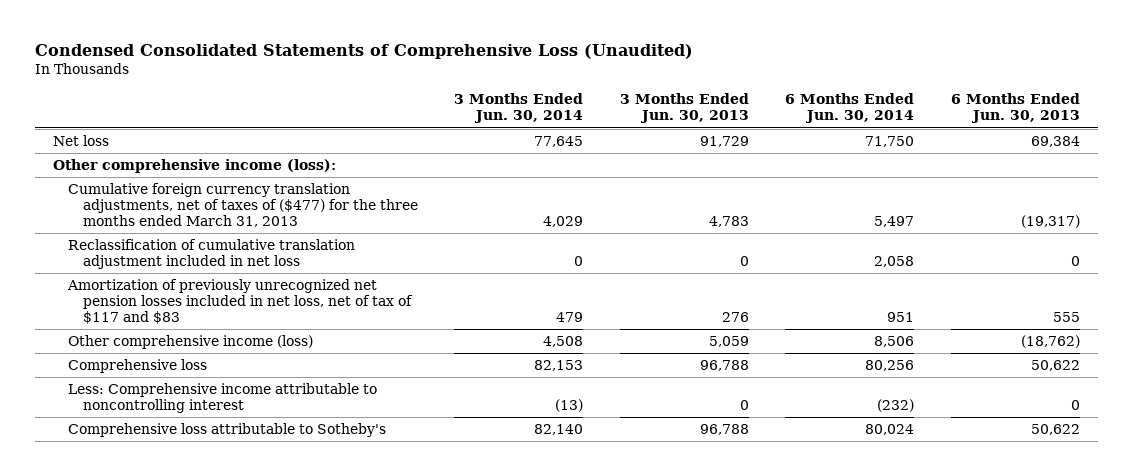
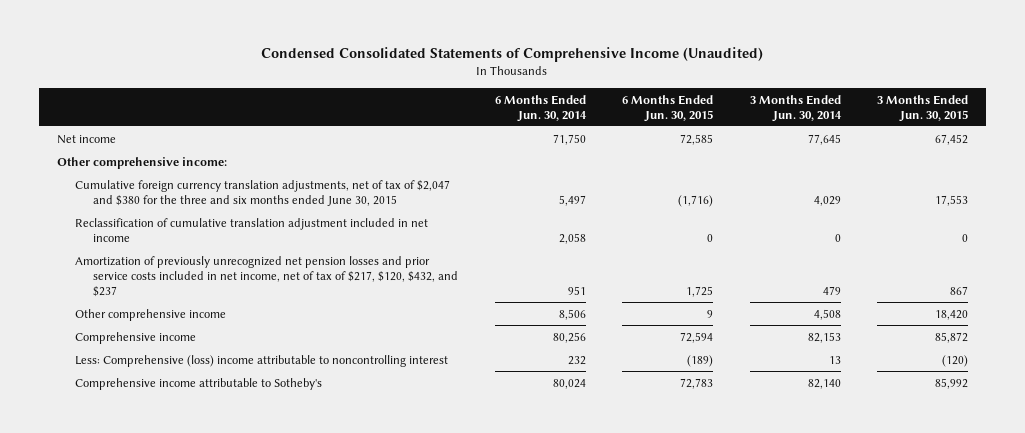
[34,43,693,59] Condensed Consolidated Statements of Comprehensive Loss (Unaudited) -> [261,47,764,63] Condensed Consolidated Statements of Comprehensive Income (Unaudited)
[619,93,749,124] 3 Months Ended Jun. 30, 2013 -> none
[950,93,1080,124] 6 Months Ended Jun. 30, 2013 -> none
none -> [622,94,714,122] 6 Months Ended Jun. 30, 2015
none -> [877,94,969,122] 3 Months Ended Jun. 30, 2015
[52,134,109,146] Net loss -> [56,134,116,144] Net income
[52,158,336,173] Other comprehensive income (loss): -> [56,156,227,169] Other comprehensive income:
[67,182,418,228] Cumulative foreign currency translation adjustments, net of taxes of ($477) for the three months ended March 31, 2013 -> [75,179,451,206] Cumulative foreign currency translation adjustments, net of tax of $2,047 and $380 for the three and six months ended June 30, 2015
[67,238,355,270] Reclassification of cumulative translation adjustment included in net loss -> [75,217,429,242] Reclassification of cumulative translation adjustment included in net income
[66,278,413,325] Amortization of previously unrecognized net pension losses included in net loss, net of tax of $117 and $83 -> [75,255,459,297] Amortization of previously unrecognized net pension losses and prior service costs included in net income, net of tax of $217, $120, $432, and $237
[67,334,313,349] Other comprehensive income (loss) -> [75,308,227,321] Other comprehensive income
[67,358,207,373] Comprehensive loss -> [75,331,197,344] Comprehensive income
[67,382,377,414] Less: Comprehensive income attributable to noncontrolling interest -> [75,354,449,367] Less: Comprehensive (loss) income attributable to noncontrolling interest
[555,399,584,413] (13) -> [828,355,841,364] 13
[877,399,915,413] (232) -> [567,355,586,365] 232
[67,422,386,437] Comprehensive loss attributable to Sotheby's -> [75,377,323,390] Comprehensive income attributable to Sotheby's

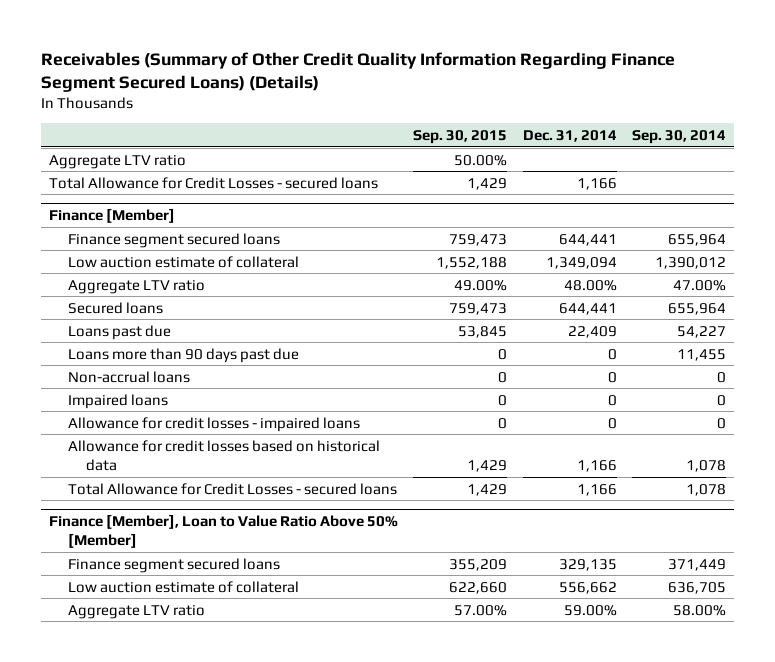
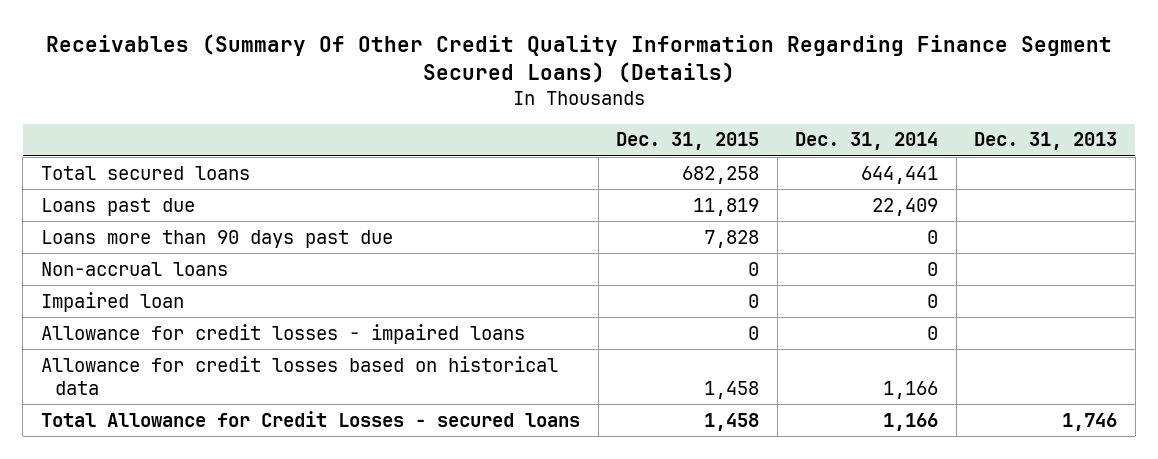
[41,51,676,93] Receivables (Summary of Other Credit Quality Information Regarding Finance Segment Secured Loans) (Details) -> [46,33,1113,84] Receivables (Summary Of Other Credit Quality Information Regarding Finance Segment Secured Loans) (Details)
[413,130,508,145] Sep. 30, 2015 -> none
[632,130,727,145] Sep. 30, 2014 -> none
none -> [616,132,760,151] Dec. 31, 2015
none -> [974,132,1118,151] Dec. 31, 2013
[49,154,187,169] Aggregate LTV ratio -> none
[49,176,379,189] Total Allowance for Credit Losses - secured loans -> none
[49,208,176,224] Finance [Member] -> none
[67,232,280,248] Finance segment secured loans -> none
[67,255,299,268] Low auction estimate of collateral -> none
[67,279,205,294] Aggregate LTV ratio -> none
[67,301,163,314] Secured loans -> [40,165,250,180] Total secured loans
[67,393,168,409] Impaired loans -> [40,291,184,312] Impaired loan
[49,514,399,549] Finance [Member], Loan to Value Ratio Above 50% [Member] -> none
[67,557,280,573] Finance segment secured loans -> none
[67,580,299,593] Low auction estimate of collateral -> none
[67,604,205,619] Aggregate LTV ratio -> none

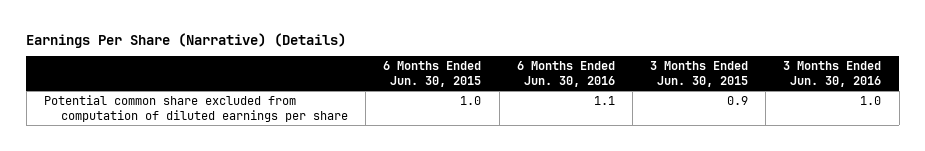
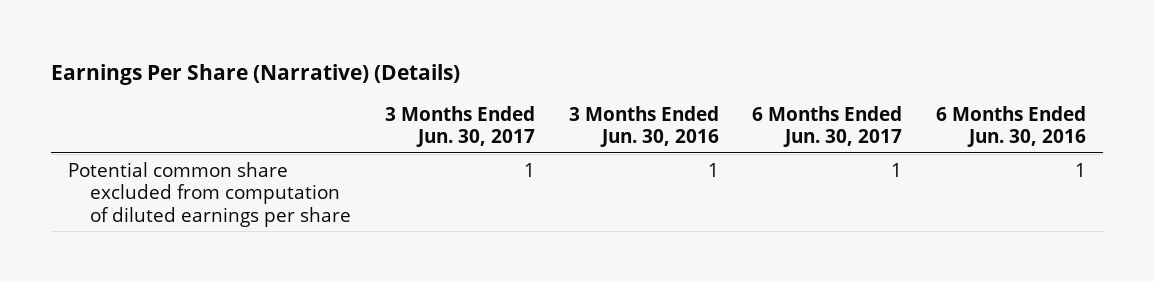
[383,61,482,88] 6 Months Ended Jun. 30, 2015 -> none
[650,61,749,88] 3 Months Ended Jun. 30, 2015 -> none
none -> [384,105,535,148] 3 Months Ended Jun. 30, 2017
none -> [752,105,903,148] 6 Months Ended Jun. 30, 2017
[593,95,615,105] 1.1 -> [1075,162,1087,177] 1
[860,95,882,105] 1.0 -> [707,162,719,177] 1

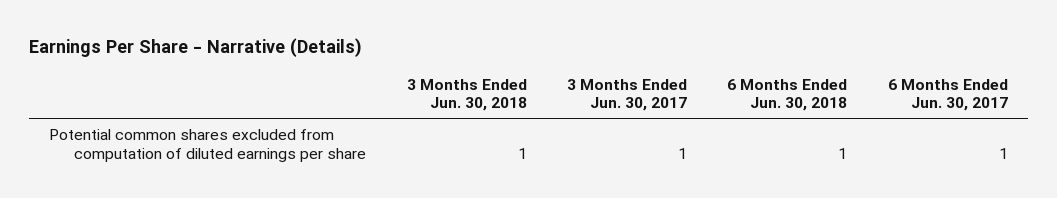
[51,63,461,85] Earnings Per Share (Narrative) (Details) -> [29,38,363,58] Earnings Per Share - Narrative (Details)
[568,105,719,148] 3 Months Ended Jun. 30, 2016 -> none
[936,105,1087,148] 6 Months Ended Jun. 30, 2016 -> none
none -> [406,78,527,112] 3 Months Ended Jun. 30, 2018
none -> [727,78,848,112] 6 Months Ended Jun. 30, 2018
[67,161,352,227] Potential common share excluded from computation of diluted earnings per share -> [49,128,367,162] Potential common shares excluded from computation of diluted earnings per share

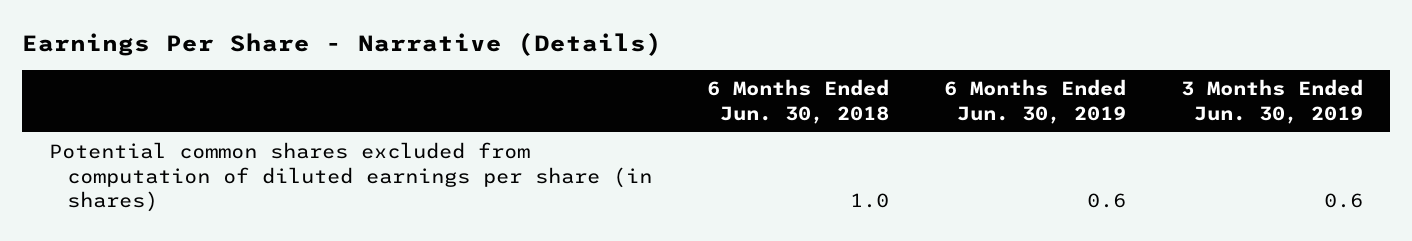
[406,78,527,112] 3 Months Ended Jun. 30, 2018 -> none
[567,78,688,112] 3 Months Ended Jun. 30, 2017 -> none
[887,78,1008,112] 6 Months Ended Jun. 30, 2017 -> none
none -> [943,79,1126,124] 6 Months Ended Jun. 30, 2019
none -> [1180,79,1363,124] 3 Months Ended Jun. 30, 2019
[49,128,367,162] Potential common shares excluded from computation of diluted earnings per share -> [48,142,653,212] Potential common shares excluded from computation of diluted earnings per share (in shares)
[838,147,848,159] 1 -> [850,192,890,208] 1.0

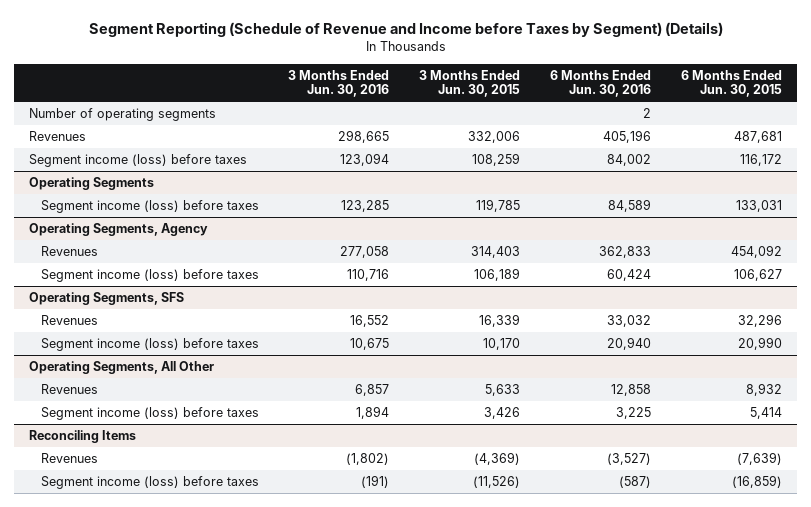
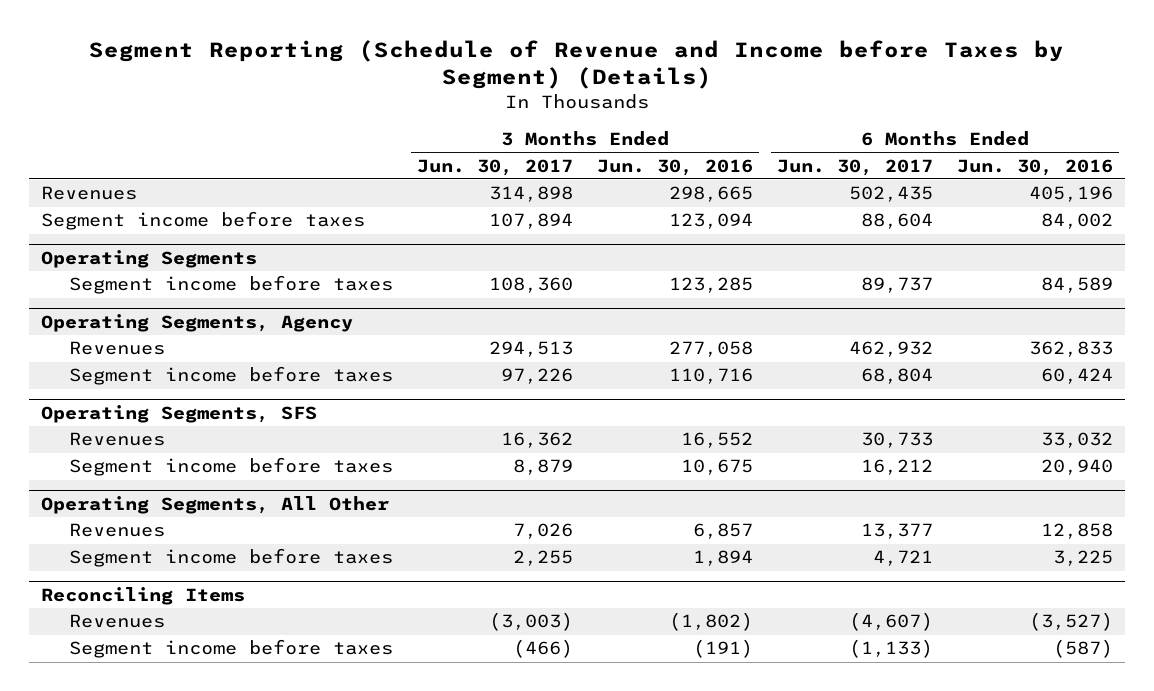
[419,69,521,98] 3 Months Ended Jun. 30, 2015 -> none
[681,69,783,98] 6 Months Ended Jun. 30, 2015 -> none
none -> [416,158,573,176] Jun. 30, 2017
none -> [776,158,933,176] Jun. 30, 2017
[29,107,217,121] Number of operating segments -> none
[29,153,248,167] Segment income (loss) before taxes -> [41,211,366,231] Segment income before taxes
[40,199,259,213] Segment income (loss) before taxes -> [68,275,393,295] Segment income before taxes
[40,268,259,282] Segment income (loss) before taxes -> [68,366,393,386] Segment income before taxes
[40,337,259,351] Segment income (loss) before taxes -> [68,457,393,477] Segment income before taxes
[40,406,259,420] Segment income (loss) before taxes -> [68,548,393,568] Segment income before taxes
[40,475,259,489] Segment income (loss) before taxes -> [68,639,393,659] Segment income before taxes

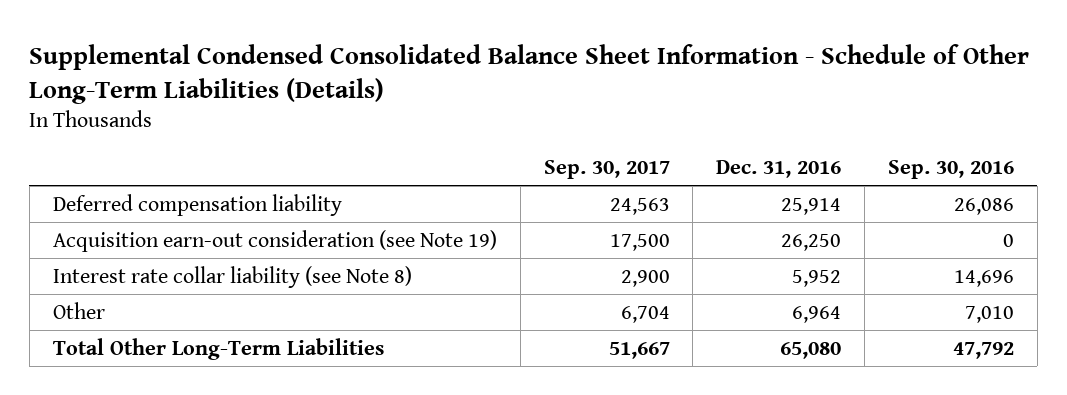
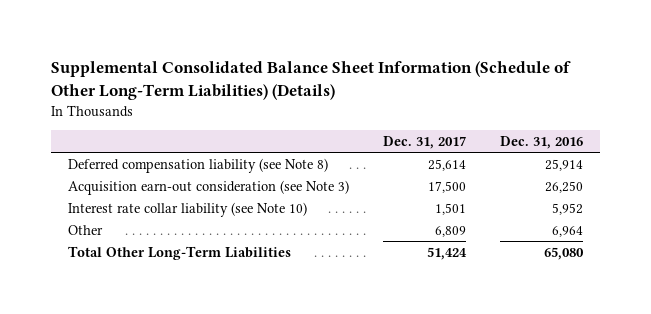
[29,43,1030,104] Supplemental Condensed Consolidated Balance Sheet Information - Schedule of Other Long-Term Liabilities (Details) -> [50,61,571,101] Supplemental Consolidated Balance Sheet Information (Schedule of Other Long-Term Liabilities) (Details)
[543,159,670,179] Sep. 30, 2017 -> none
[888,159,1015,179] Sep. 30, 2016 -> none
none -> [382,136,466,150] Dec. 31, 2017
[52,193,342,216] Deferred compensation liability -> [67,157,328,173] Deferred compensation liability (see Note 8)
[52,229,497,252] Acquisition earn-out consideration (see Note 19) -> [67,179,349,195] Acquisition earn-out consideration (see Note 3)
[52,265,412,288] Interest rate collar liability (see Note 8) -> [67,201,307,217] Interest rate collar liability (see Note 10)

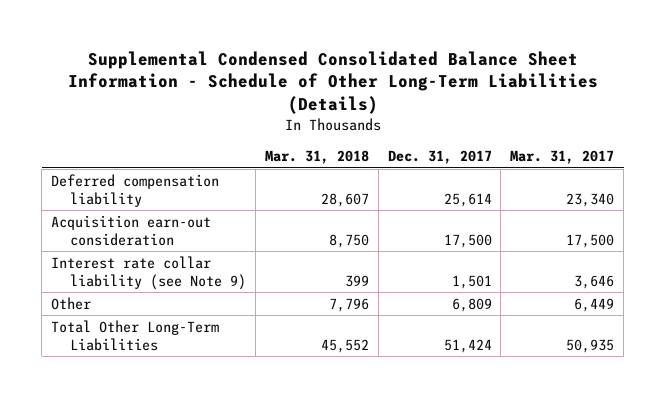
[50,61,571,101] Supplemental Consolidated Balance Sheet Information (Schedule of Other Long-Term Liabilities) (Details) -> [67,50,598,115] Supplemental Condensed Consolidated Balance Sheet Information - Schedule of Other Long-Term Liabilities (Details)
[500,136,584,150] Dec. 31, 2016 -> none
none -> [264,150,369,165] Mar. 31, 2018
none -> [510,150,615,165] Mar. 31, 2017
[67,157,328,173] Deferred compensation liability (see Note 8) -> [51,173,220,207] Deferred compensation liability
[67,179,349,195] Acquisition earn-out consideration (see Note 3) -> [51,214,212,246] Acquisition earn-out consideration
[67,201,307,217] Interest rate collar liability (see Note 10) -> [51,255,246,290] Interest rate collar liability (see Note 9)

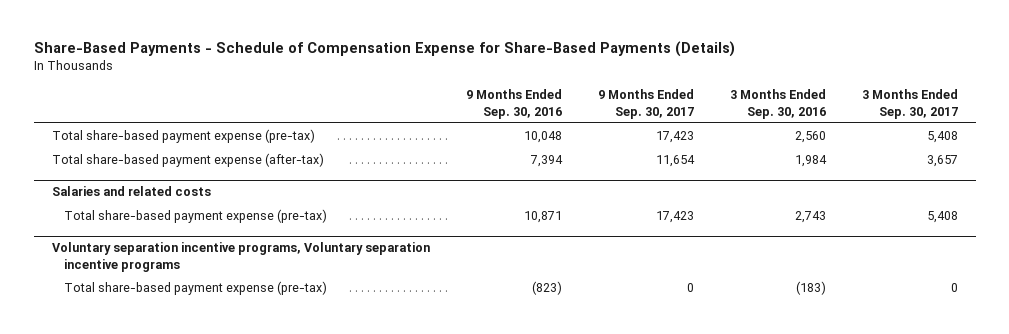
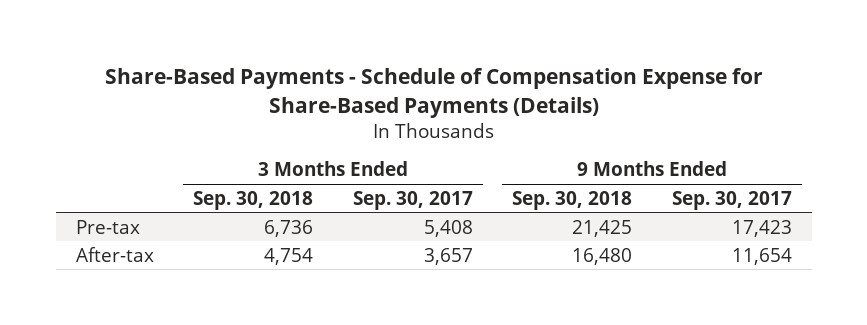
[465,89,562,119] 9 Months Ended Sep. 30, 2016 -> none
[729,89,826,119] 3 Months Ended Sep. 30, 2016 -> none
none -> [193,190,314,210] Sep. 30, 2018
none -> [512,190,633,210] Sep. 30, 2018
[51,186,211,197] Salaries and related costs -> none
[64,209,328,224] Total share-based payment expense (pre-tax) -> none
[51,242,430,272] Voluntary separation incentive programs, Voluntary separation incentive programs -> none
[64,281,328,296] Total share-based payment expense (pre-tax) -> none
[51,129,315,144] Total share-based payment expense (pre-tax) -> [75,219,140,234] Pre-tax
[51,153,324,168] Total share-based payment expense (after-tax) -> [75,246,154,262] After-tax

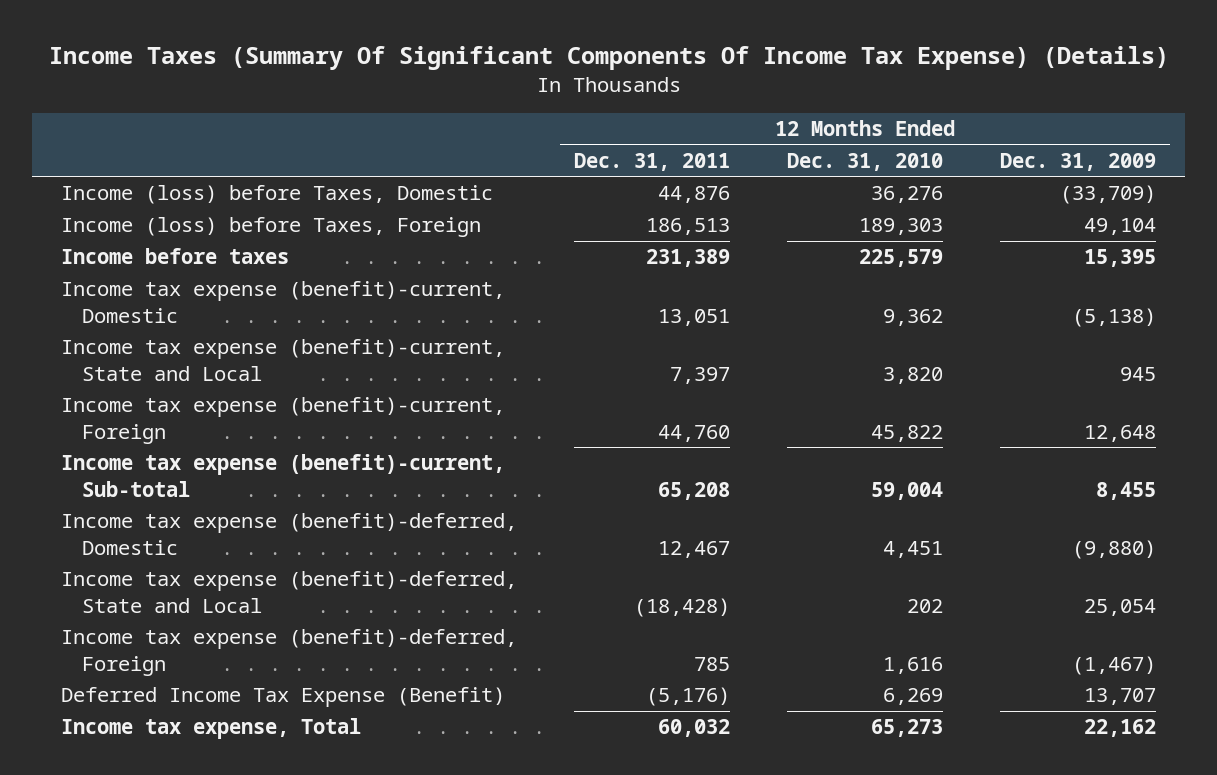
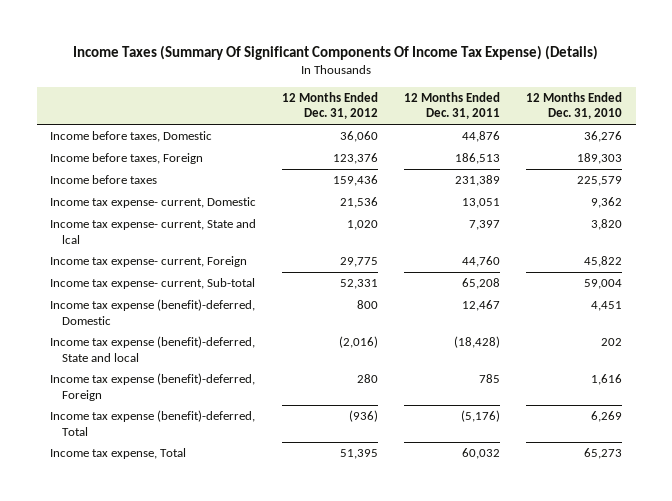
[1000,152,1157,171] Dec. 31, 2009 -> none
none -> [282,92,379,120] 12 Months Ended Dec. 31, 2012
[60,185,493,205] Income (loss) before Taxes, Domestic -> [49,131,212,143] Income before taxes, Domestic
[60,217,481,238] Income (loss) before Taxes, Foreign -> [49,153,203,165] Income before taxes, Foreign
[60,281,505,323] Income tax expense (benefit)-current, Domestic -> [49,197,256,209] Income tax expense- current, Domestic
[60,339,505,381] Income tax expense (benefit)-current, State and Local -> [49,219,256,244] Income tax expense- current, State and lcal
[60,397,505,444] Income tax expense (benefit)-current, Foreign -> [49,256,247,268] Income tax expense- current, Foreign
[60,454,505,497] Income tax expense (benefit)-current, Sub-total -> [49,278,255,290] Income tax expense- current, Sub-total
[60,571,517,613] Income tax expense (benefit)-deferred, State and Local -> [49,336,255,362] Income tax expense (benefit)-deferred, State and local
[60,687,505,708] Deferred Income Tax Expense (Benefit) -> [49,410,255,436] Income tax expense (benefit)-deferred, Total

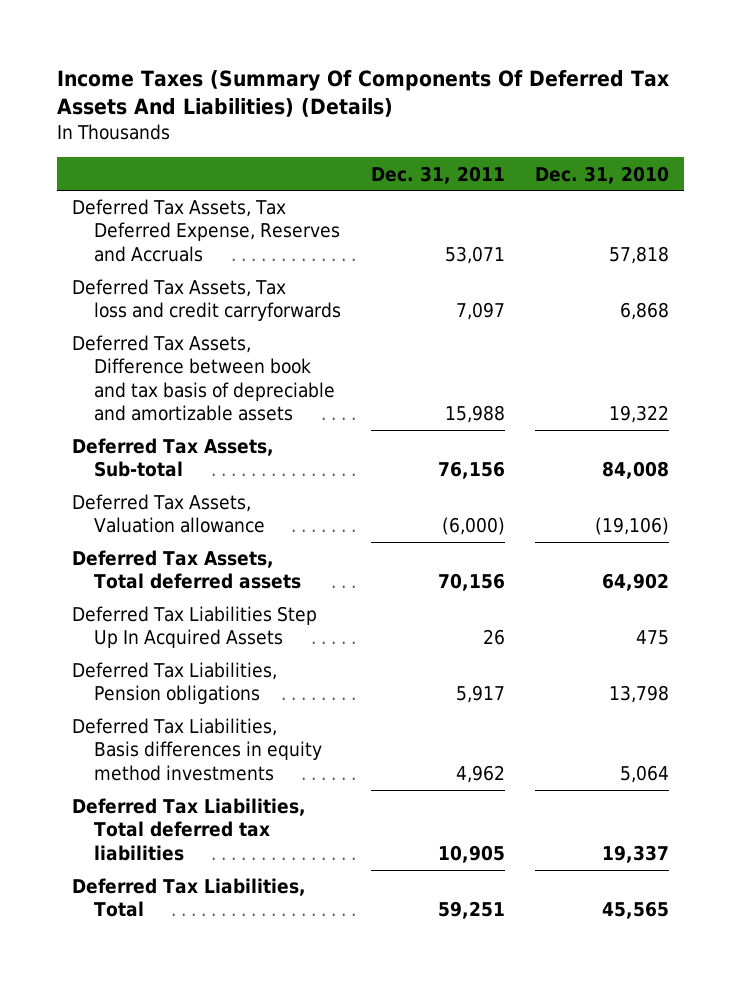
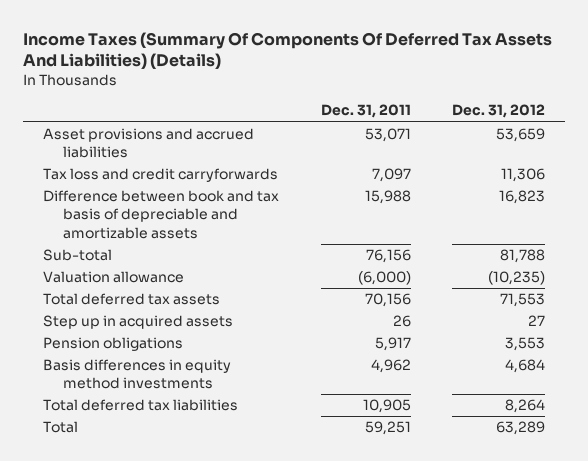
[535,165,670,184] Dec. 31, 2010 -> none
none -> [451,104,545,119] Dec. 31, 2012
[72,199,340,262] Deferred Tax Assets, Tax Deferred Expense, Reserves and Accruals -> [43,128,255,159] Asset provisions and accrued liabilities
[72,279,341,322] Deferred Tax Assets, Tax loss and credit carryforwards -> [43,168,279,183] Tax loss and credit carryforwards
[72,335,335,422] Deferred Tax Assets, Difference between book and tax basis of depreciable and amortizable assets -> [43,190,280,239] Difference between book and tax basis of depreciable and amortizable assets
[72,438,275,478] Deferred Tax Assets, Sub-total -> [43,249,113,262] Sub-total
[72,494,265,534] Deferred Tax Assets, Valuation allowance -> [43,271,185,284] Valuation allowance
[72,550,301,590] Deferred Tax Assets, Total deferred assets -> [43,293,221,306] Total deferred tax assets
[72,606,318,649] Deferred Tax Liabilities Step Up In Acquired Assets -> [43,315,234,330] Step up in acquired assets
[72,662,278,705] Deferred Tax Liabilities, Pension obligations -> [43,337,184,352] Pension obligations
[72,718,322,781] Deferred Tax Liabilities, Basis differences in equity method investments -> [43,359,232,390] Basis differences in equity method investments
[72,798,307,861] Deferred Tax Liabilities, Total deferred tax liabilities -> [43,399,239,412] Total deferred tax liabilities
[72,878,307,918] Deferred Tax Liabilities, Total -> [43,421,79,434] Total

